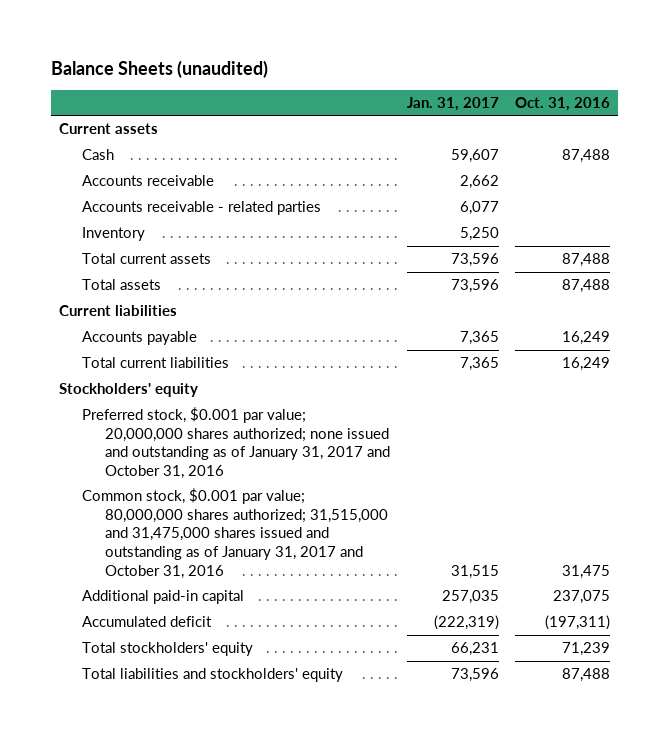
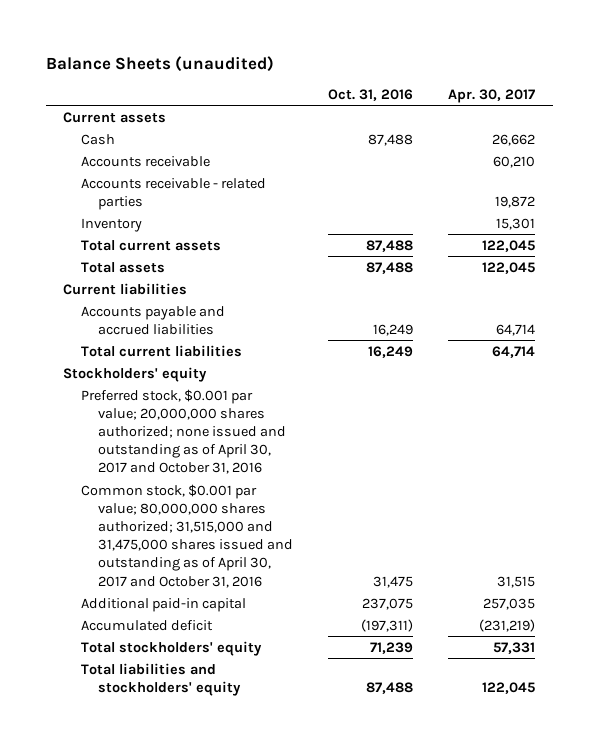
[406,96,499,111] Jan. 31, 2017 -> none
none -> [448,88,536,103] Apr. 30, 2017
[82,331,198,346] Accounts payable -> [80,305,225,335] Accounts payable and accrued liabilities
[82,407,391,479] Preferred stock, $0.001 par value; 20,000,000 shares authorized; none issued and outstanding as of January 31, 2017 and October 31, 2016 -> [80,388,287,475] Preferred stock, $0.001 par value; 20,000,000 shares authorized; none issued and outstanding as of April 30, 2017 and October 31, 2016
[82,488,389,579] Common stock, $0.001 par value; 80,000,000 shares authorized; 31,515,000 and 31,475,000 shares issued and outstanding as of January 31, 2017 and October 31, 2016 -> [80,483,294,588] Common stock, $0.001 par value; 80,000,000 shares authorized; 31,515,000 and 31,475,000 shares issued and outstanding as of April 30, 2017 and October 31, 2016

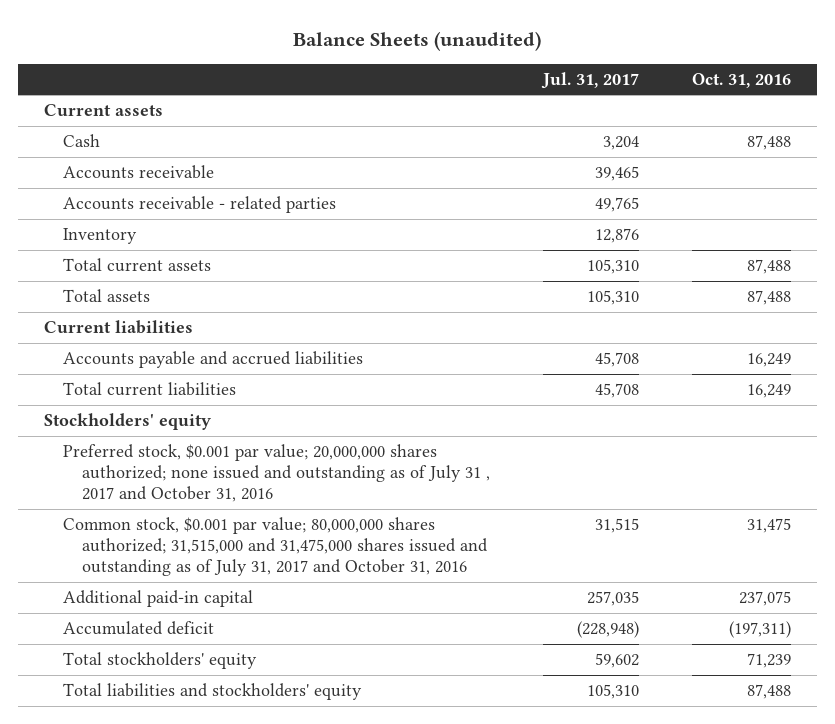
[448,88,536,103] Apr. 30, 2017 -> none
none -> [540,71,639,89] Jul. 31, 2017
[80,388,287,475] Preferred stock, $0.001 par value; 20,000,000 shares authorized; none issued and outstanding as of April 30, 2017 and October 31, 2016 -> [63,444,491,503] Preferred stock, $0.001 par value; 20,000,000 shares authorized; none issued and outstanding as of July 31 , 2017 and October 31, 2016
[80,483,294,588] Common stock, $0.001 par value; 80,000,000 shares authorized; 31,515,000 and 31,475,000 shares issued and outstanding as of April 30, 2017 and October 31, 2016 -> [63,517,489,577] Common stock, $0.001 par value; 80,000,000 shares authorized; 31,515,000 and 31,475,000 shares issued and outstanding as of July 31, 2017 and October 31, 2016

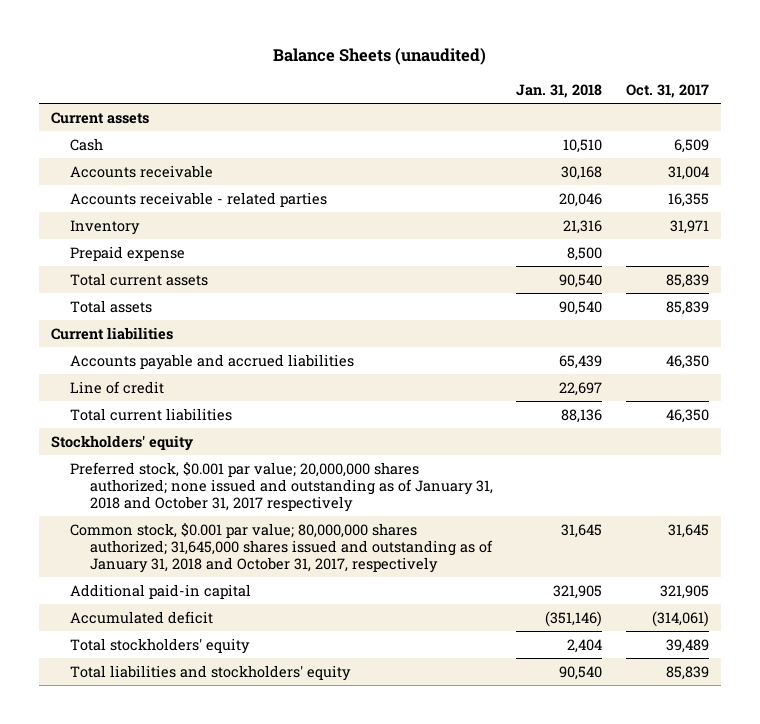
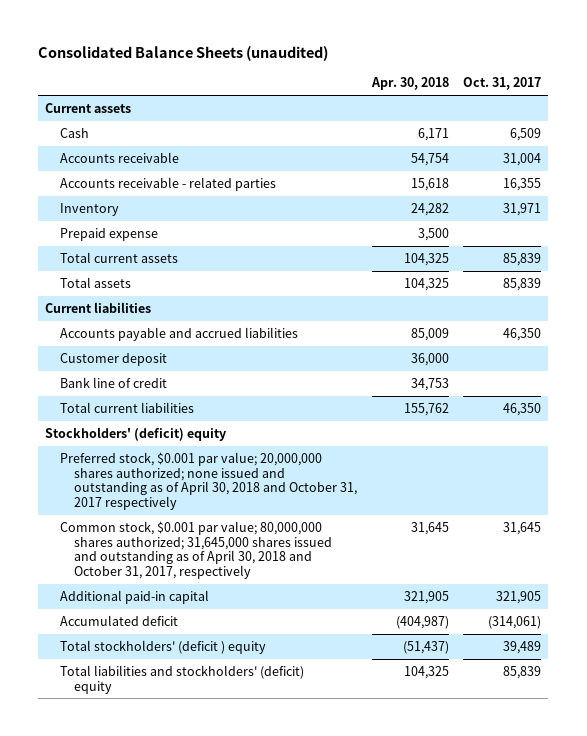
[273,48,487,66] Balance Sheets (unaudited) -> [38,45,329,61] Consolidated Balance Sheets (unaudited)
[516,83,603,98] Jan. 31, 2018 -> none
none -> [370,77,449,91] Apr. 30, 2018
none -> [59,352,167,366] Customer deposit
[70,380,165,394] Line of credit -> [59,376,167,388] Bank line of credit
[51,434,194,451] Stockholders' equity -> [45,426,227,441] Stockholders' (deficit) equity
[70,461,493,512] Preferred stock, $0.001 par value; 20,000,000 shares authorized; none issued and outstanding as of January 31, 2018 and October 31, 2017 respectively -> [59,451,358,511] Preferred stock, $0.001 par value; 20,000,000 shares authorized; none issued and outstanding as of April 30, 2018 and October 31, 2017 respectively
[70,522,493,573] Common stock, $0.001 par value; 80,000,000 shares authorized; 31,645,000 shares issued and outstanding as of January 31, 2018 and October 31, 2017, respectively -> [59,520,333,580] Common stock, $0.001 par value; 80,000,000 shares authorized; 31,645,000 shares issued and outstanding as of April 30, 2018 and October 31, 2017, respectively
[70,637,251,654] Total stockholders' equity -> [59,639,266,654] Total stockholders' (deficit ) equity
[70,664,352,681] Total liabilities and stockholders' equity -> [59,664,304,694] Total liabilities and stockholders' (deficit) equity

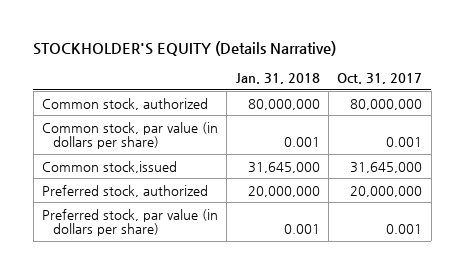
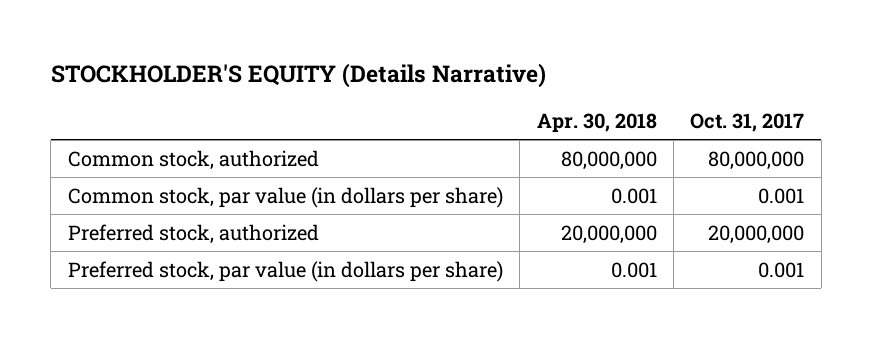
[235,72,320,84] Jan. 31, 2018 -> none
none -> [536,112,657,133] Apr. 30, 2018
[42,160,178,173] Common stock,issued -> none

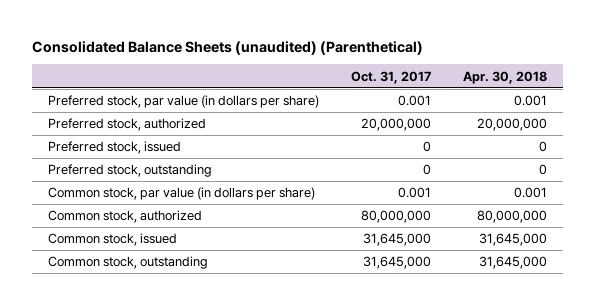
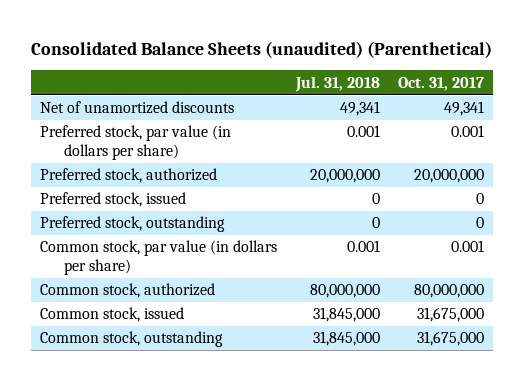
[462,70,547,84] Apr. 30, 2018 -> none
none -> [294,75,380,92] Jul. 31, 2018
none -> [40,101,235,115] Net of unamortized discounts
[362,233,431,247] 31,645,000 -> [416,307,484,323] 31,675,000
[362,256,431,270] 31,645,000 -> [416,331,484,347] 31,675,000

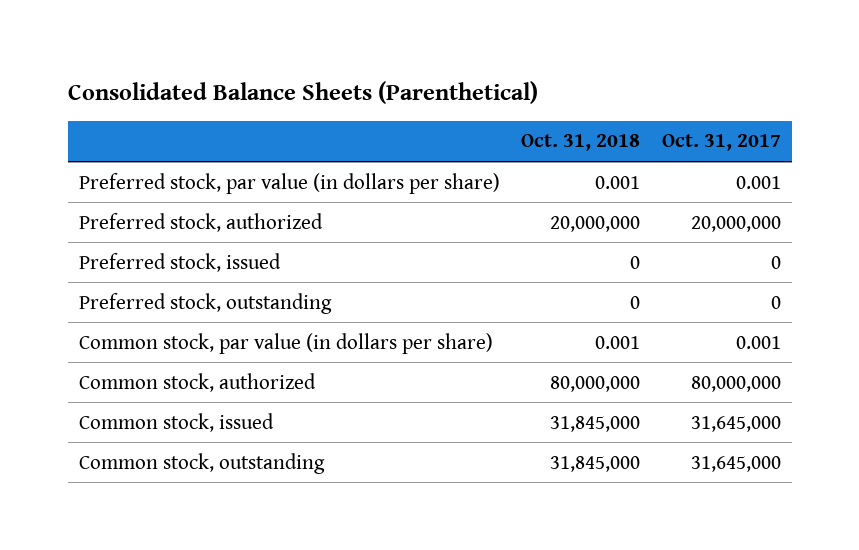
[30,40,492,58] Consolidated Balance Sheets (unaudited) (Parenthetical) -> [67,80,538,104] Consolidated Balance Sheets (Parenthetical)
[294,75,380,92] Jul. 31, 2018 -> none
none -> [521,134,641,152] Oct. 31, 2018
[40,101,235,115] Net of unamortized discounts -> none
[416,307,484,323] 31,675,000 -> [690,415,781,432] 31,645,000
[416,331,484,347] 31,675,000 -> [690,455,781,472] 31,645,000

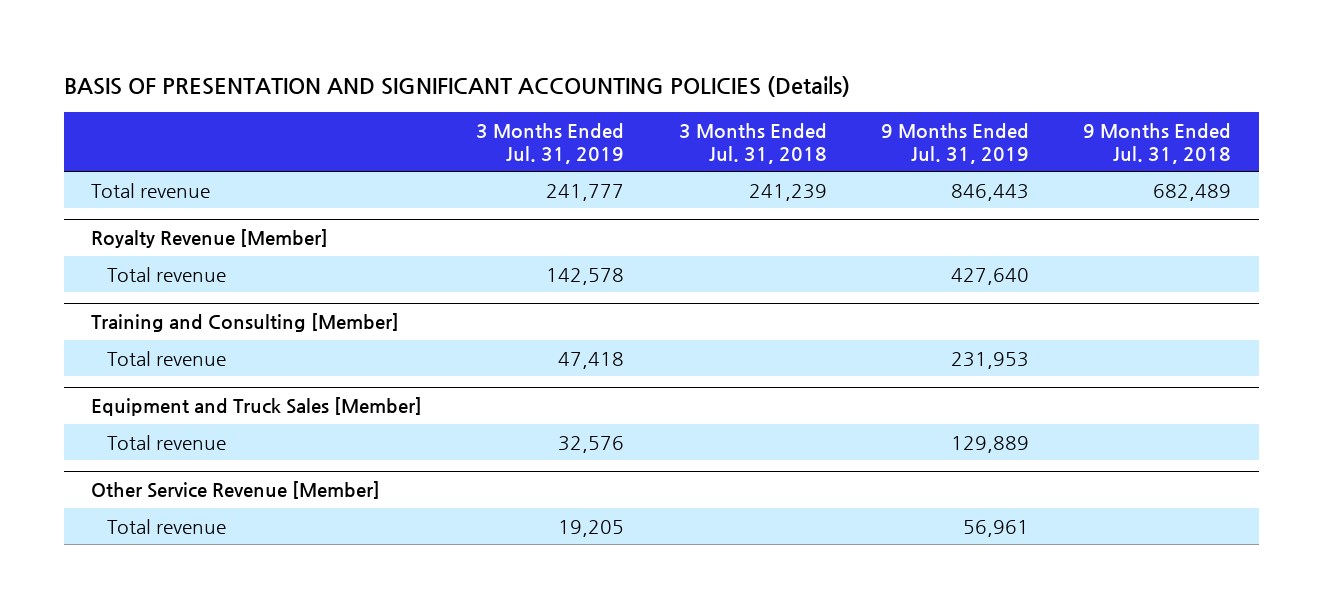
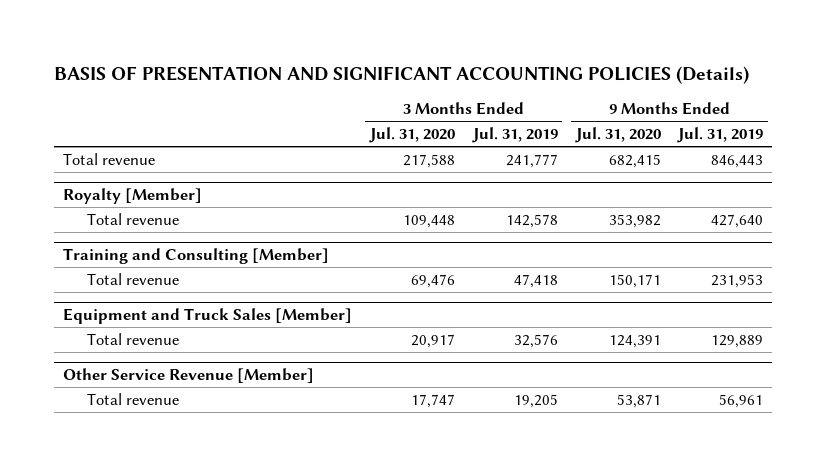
[678,123,827,164] 3 Months Ended Jul. 31, 2018 -> none
[1083,123,1232,164] 9 Months Ended Jul. 31, 2018 -> none
none -> [368,127,455,144] Jul. 31, 2020
none -> [574,127,661,144] Jul. 31, 2020
[90,229,328,249] Royalty Revenue [Member] -> [63,188,203,205] Royalty [Member]

